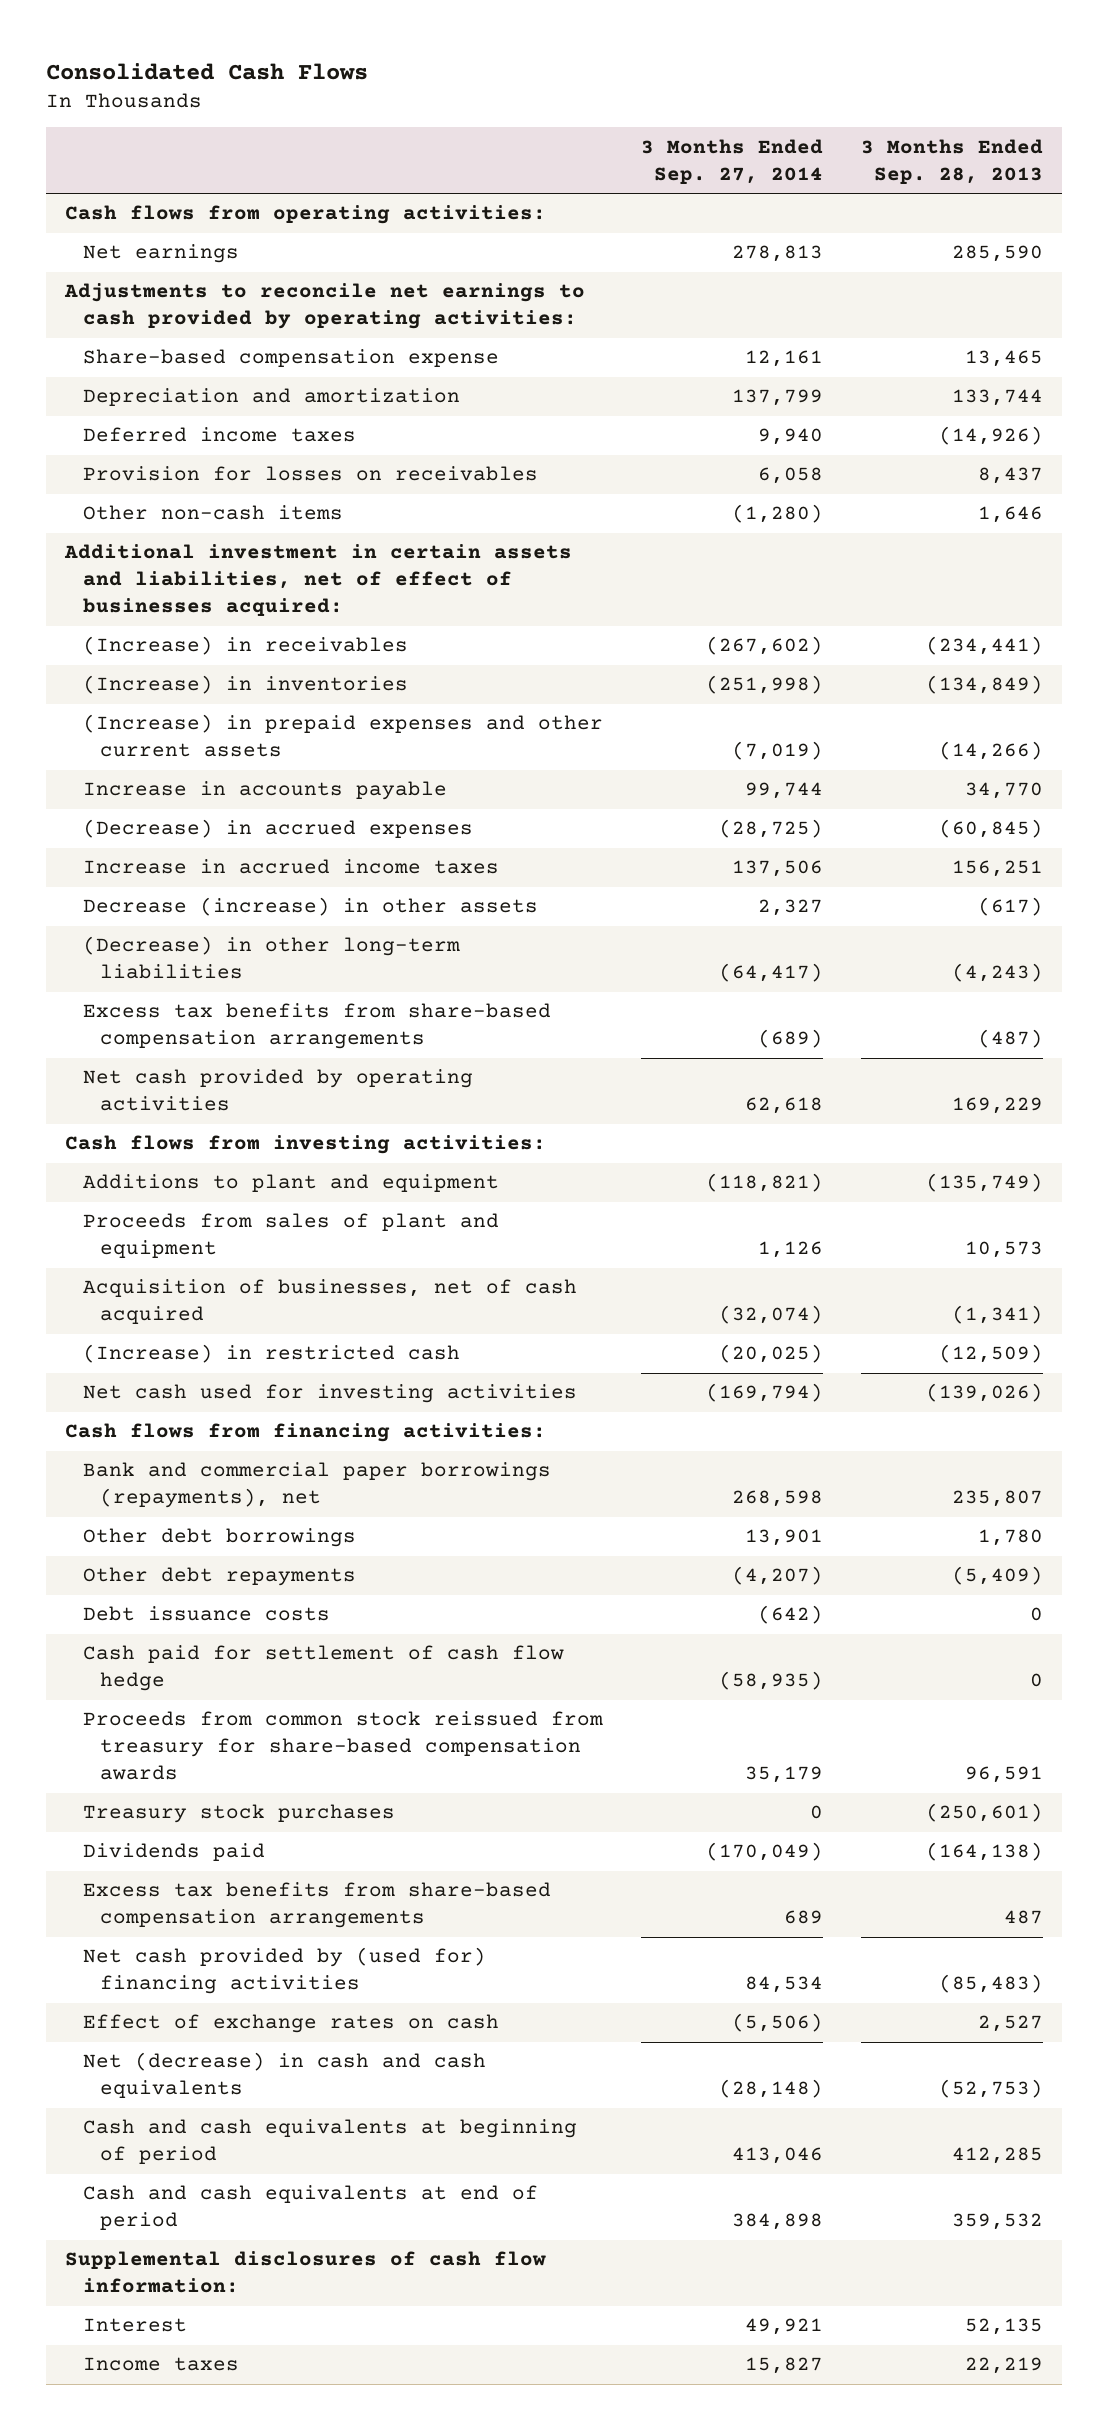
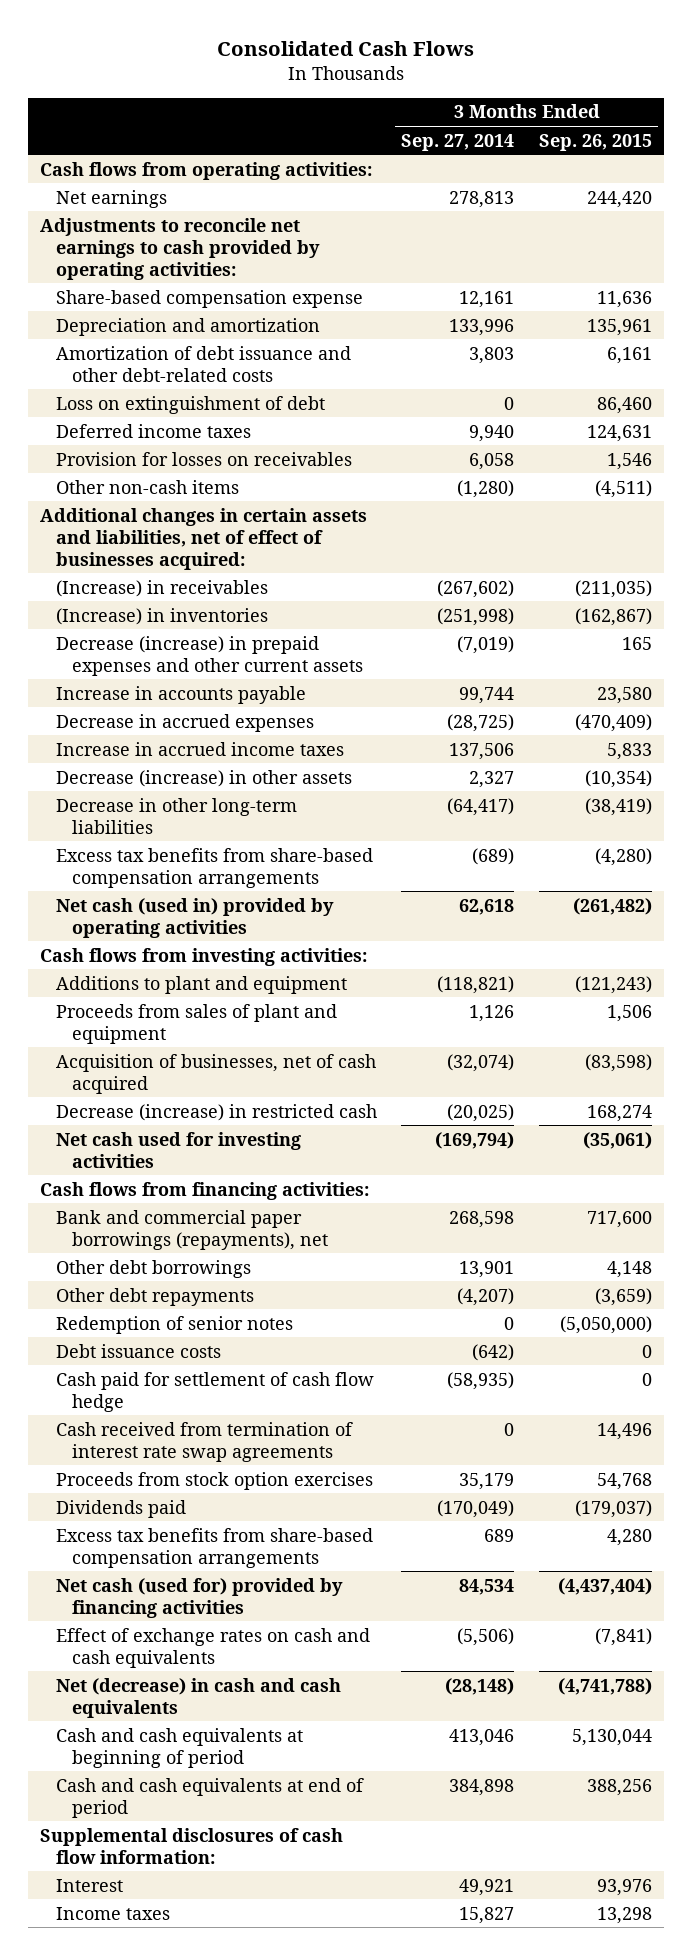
[860,138,1043,184] 3 Months Ended Sep. 28, 2013 -> none
none -> [538,133,652,151] Sep. 26, 2015
[731,389,823,407] 137,799 -> [449,318,515,336] 133,996
none -> [55,345,351,382] Amortization of debt issuance and other debt-related costs
none -> [55,395,325,414] Loss on extinguishment of debt
[64,544,573,617] Additional investment in certain assets and liabilities, net of effect of businesses acquired: -> [39,507,367,570] Additional changes in certain assets and liabilities, net of effect of businesses acquired:
[82,714,603,758] (Increase) in prepaid expenses and other current assets -> [55,635,363,676] Decrease (increase) in prepaid expenses and other current assets
[82,819,473,839] (Decrease) in accrued expenses -> [55,713,314,732] Decrease in accrued expenses
[82,936,460,980] (Decrease) in other long-term liabilities -> [55,797,297,834] Decrease in other long-term liabilities
[82,1069,473,1112] Net cash provided by operating activities -> [55,897,334,938] Net cash (used in) provided by operating activities
[82,1344,460,1364] (Increase) in restricted cash -> [55,1103,377,1121] Decrease (increase) in restricted cash
none -> [55,1315,293,1334] Redemption of senior notes
[82,1804,395,1824] Treasury stock purchases -> none
none -> [55,1421,353,1462] Cash received from termination of interest rate swap agreements
[82,1711,603,1781] Proceeds from common stock reissued from treasury for share-based compensation awards -> [55,1471,373,1490] Proceeds from stock option exercises
[82,1947,486,1995] Net cash provided by (used for) financing activities -> [55,1577,343,1618] Net cash (used for) provided by financing activities
[82,2014,499,2034] Effect of exchange rates on cash -> [55,1627,370,1668] Effect of exchange rates on cash and cash equivalents

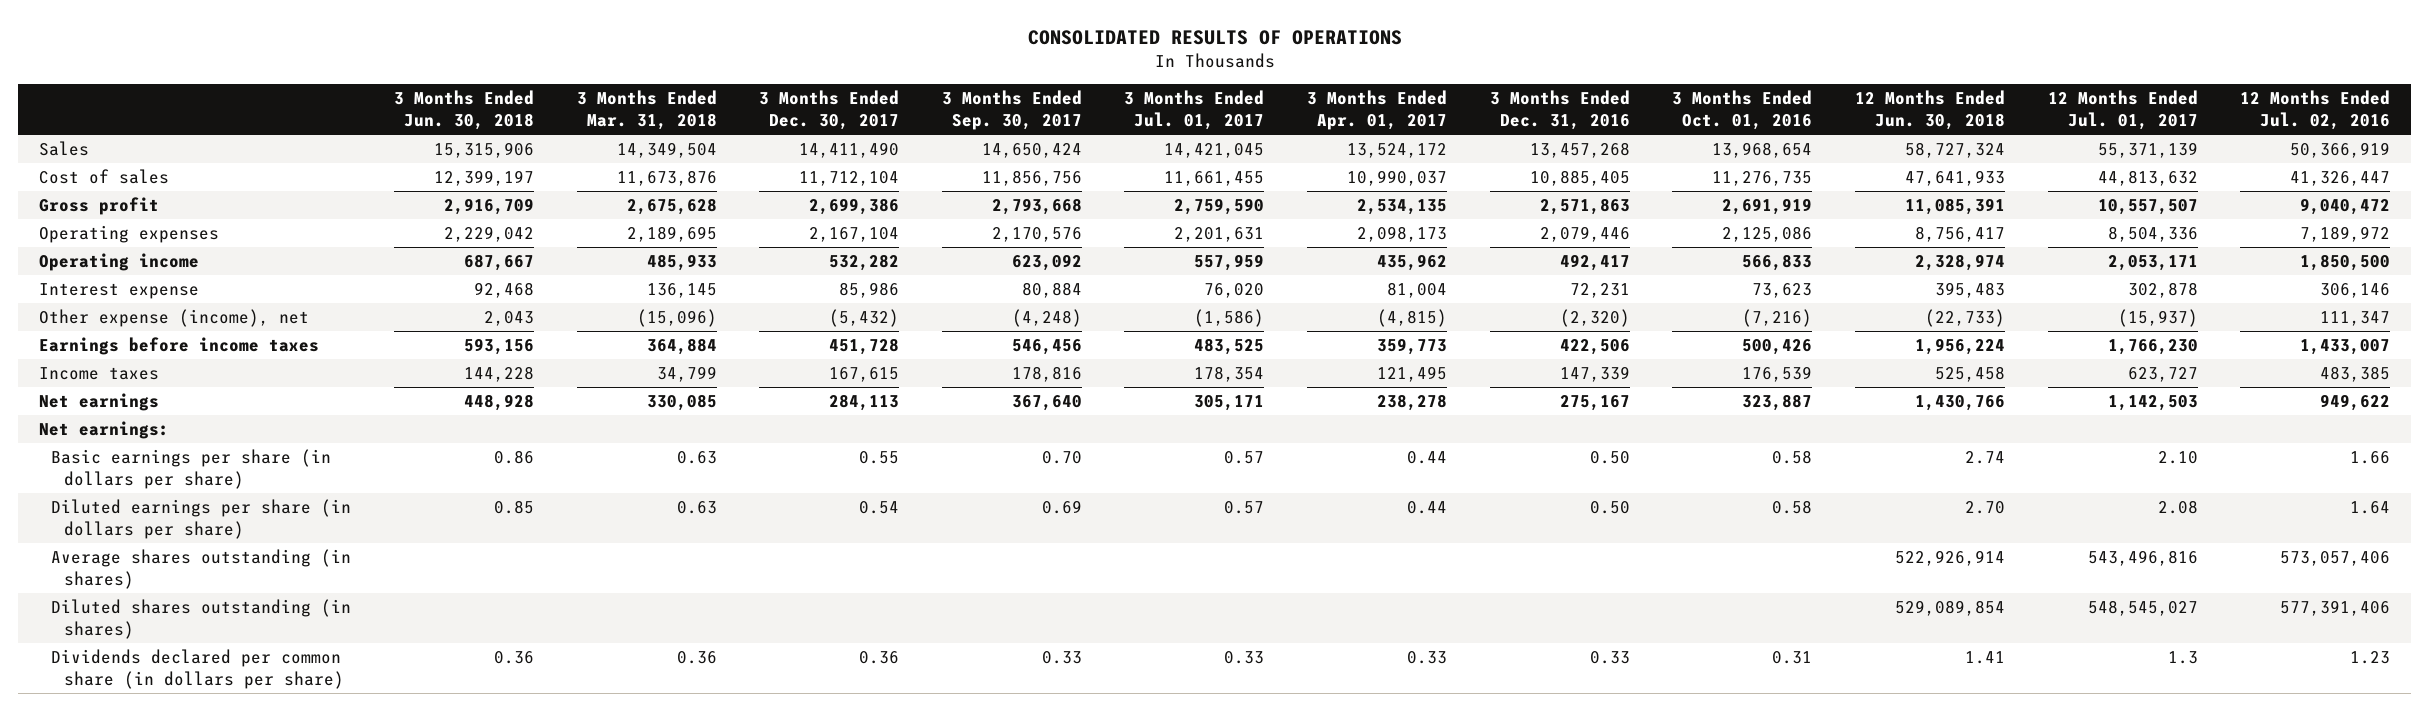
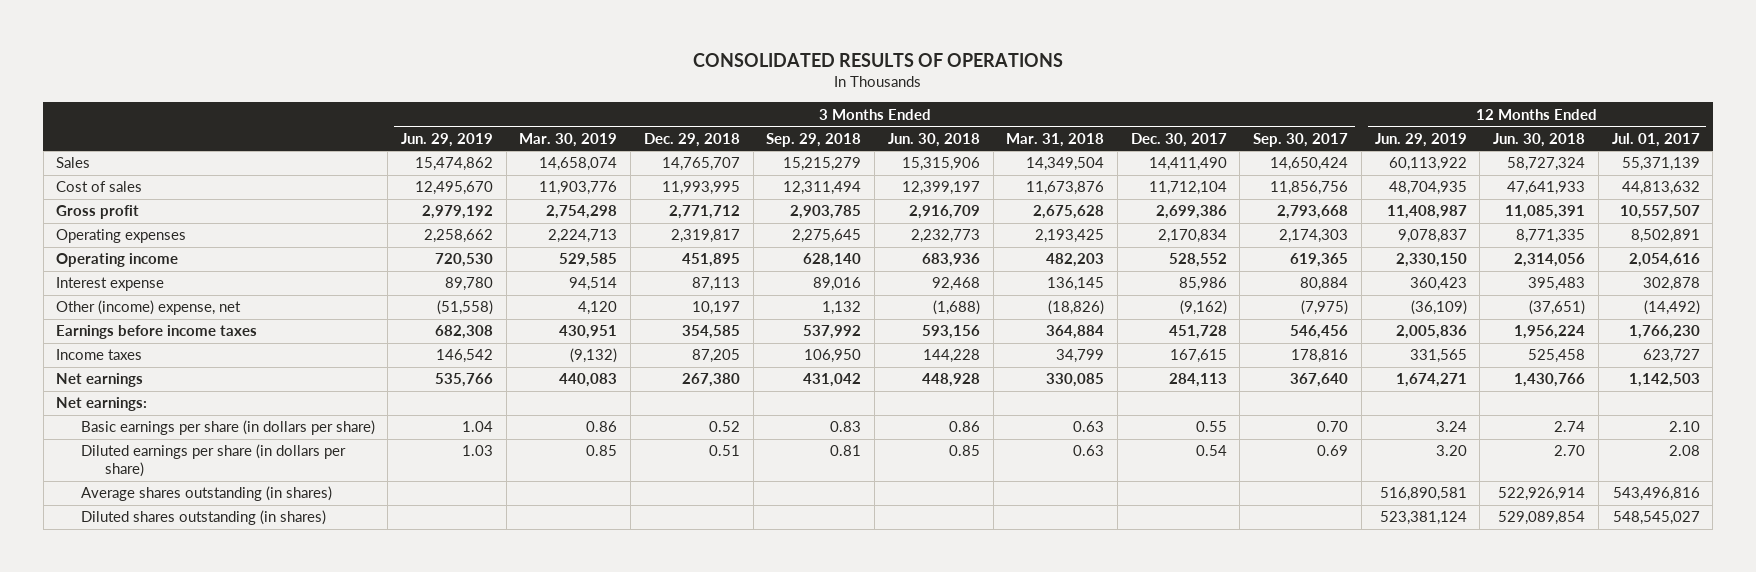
[1124,90,1265,130] 3 Months Ended Jul. 01, 2017 -> none
[1307,90,1448,130] 3 Months Ended Apr. 01, 2017 -> none
[1489,90,1630,130] 3 Months Ended Dec. 31, 2016 -> none
[1672,90,1813,130] 3 Months Ended Oct. 01, 2016 -> none
[2240,90,2391,130] 12 Months Ended Jul. 02, 2016 -> none
none -> [400,132,493,147] Jun. 29, 2019
none -> [519,132,618,147] Mar. 30, 2019
none -> [643,132,740,147] Dec. 29, 2018
none -> [766,132,862,147] Sep. 29, 2018
none -> [1374,132,1467,147] Jun. 29, 2019
[444,226,535,243] 2,229,042 -> [910,229,980,244] 2,232,773
[626,226,717,243] 2,189,695 -> [1035,229,1105,244] 2,193,425
[809,227,900,243] 2,167,104 -> [1157,229,1227,244] 2,170,834
[991,227,1082,243] 2,170,576 -> [1279,229,1349,244] 2,174,303
[1914,226,2005,243] 8,756,417 -> [1516,229,1586,244] 8,771,335
[2107,226,2198,243] 8,504,336 -> [1630,229,1700,244] 8,502,891
[464,254,535,272] 687,667 -> [921,253,980,268] 683,936
[646,254,717,272] 485,933 -> [1046,253,1105,268] 482,203
[829,254,900,272] 532,282 -> [1168,253,1227,268] 528,552
[1011,254,1082,272] 623,092 -> [1290,253,1349,268] 619,365
[1914,254,2005,272] 2,328,974 -> [1514,253,1586,268] 2,314,056
[2107,255,2198,272] 2,053,171 -> [1628,253,1700,268] 2,054,616
[39,309,310,328] Other expense (income), net -> [56,300,242,316] Other (income) expense, net
[484,311,535,327] 2,043 -> [932,300,980,316] (1,688)
[636,309,717,328] (15,096) -> [1048,300,1105,316] (18,826)
[829,309,900,328] (5,432) -> [1179,300,1227,316] (9,162)
[1011,309,1082,328] (4,248) -> [1301,300,1349,316] (7,975)
[1924,309,2005,328] (22,733) -> [1529,300,1586,316] (37,651)
[2117,309,2198,328] (15,937) -> [1643,300,1700,316] (14,492)
[51,649,344,689] Dividends declared per common share (in dollars per share) -> none

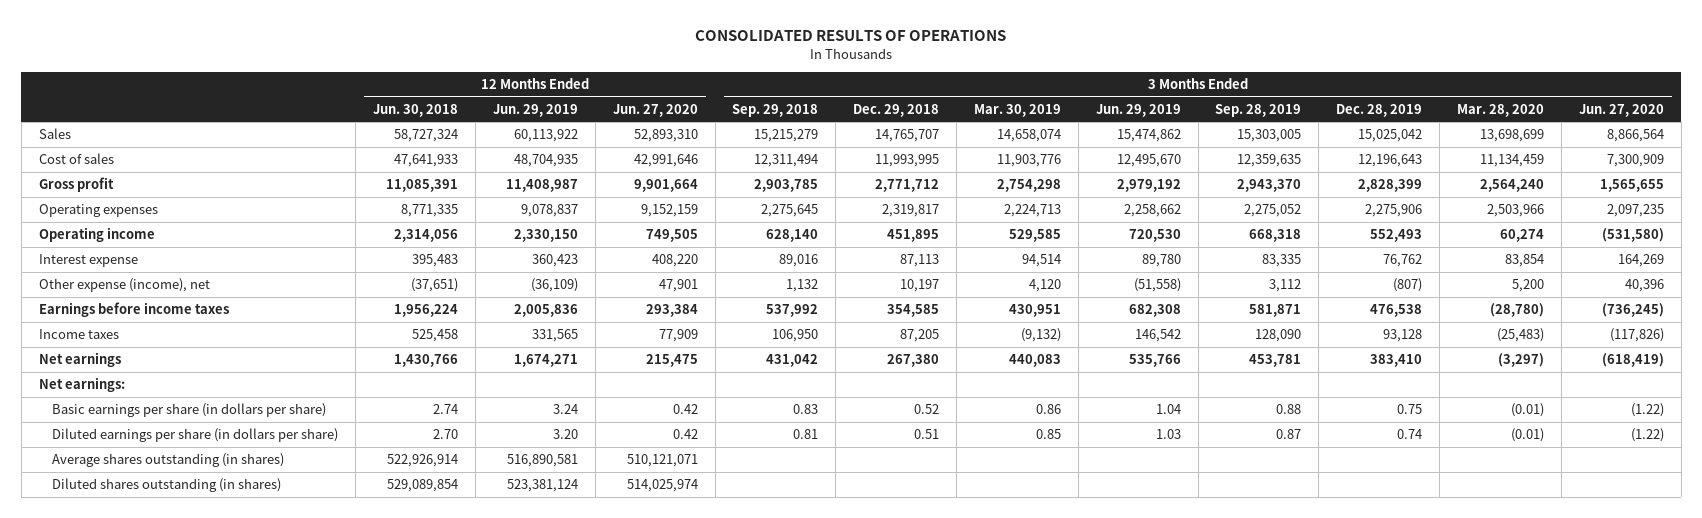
[887,132,980,147] Jun. 30, 2018 -> none
[1006,132,1105,147] Mar. 31, 2018 -> none
[1130,132,1227,147] Dec. 30, 2017 -> none
[1253,132,1349,147] Sep. 30, 2017 -> none
[1611,132,1700,147] Jul. 01, 2017 -> none
none -> [612,103,698,117] Jun. 27, 2020
none -> [1215,103,1302,117] Sep. 28, 2019
none -> [1336,103,1423,117] Dec. 28, 2019
none -> [1457,103,1545,117] Mar. 28, 2020
none -> [1578,103,1664,117] Jun. 27, 2020
[56,300,242,316] Other (income) expense, net -> [38,278,210,293] Other expense (income), net

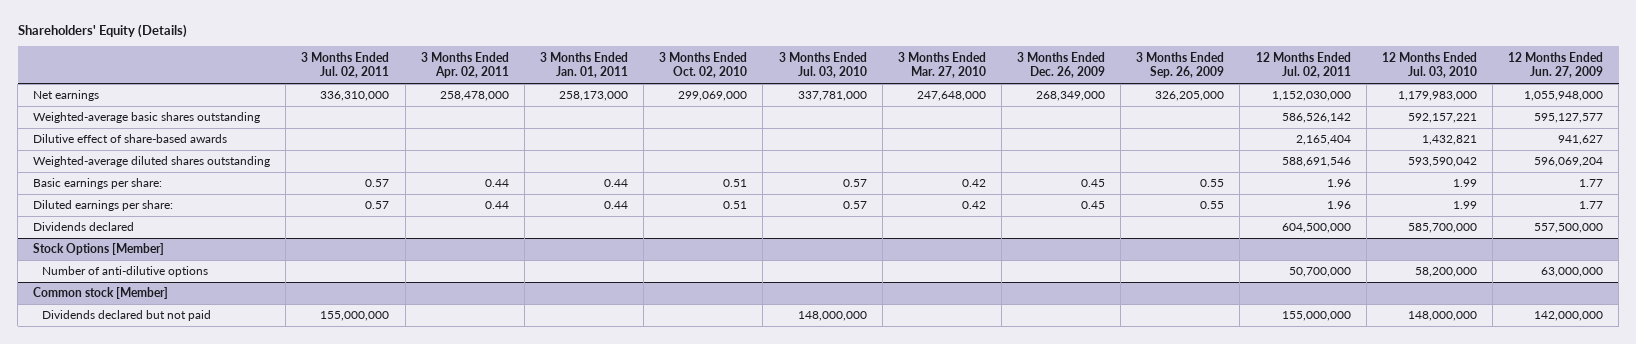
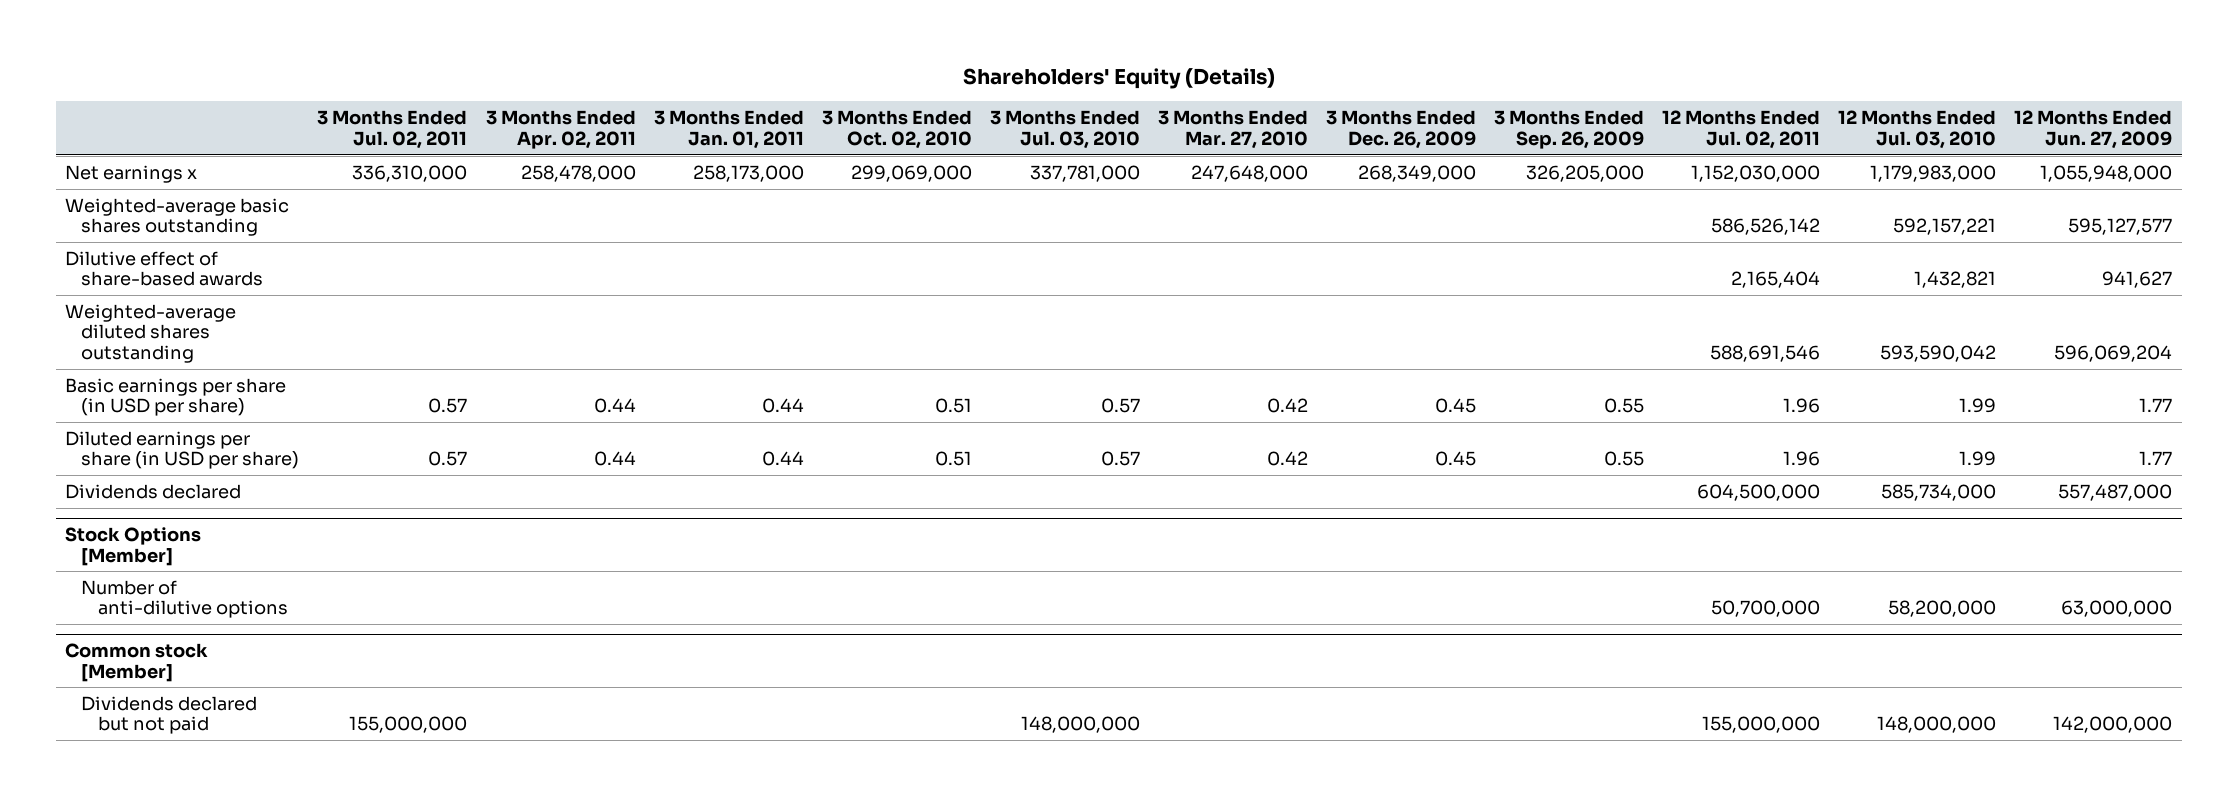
[33,90,100,102] Net earnings -> [64,164,197,183] Net earnings x
[33,178,163,190] Basic earnings per share: -> [64,377,286,417] Basic earnings per share (in USD per share)
[33,200,174,212] Diluted earnings per share: -> [64,430,300,470] Diluted earnings per share (in USD per share)
[1407,223,1477,234] 585,700,000 -> [1881,483,1997,501] 585,734,000
[1534,223,1604,234] 557,500,000 -> [2058,483,2173,501] 557,487,000

